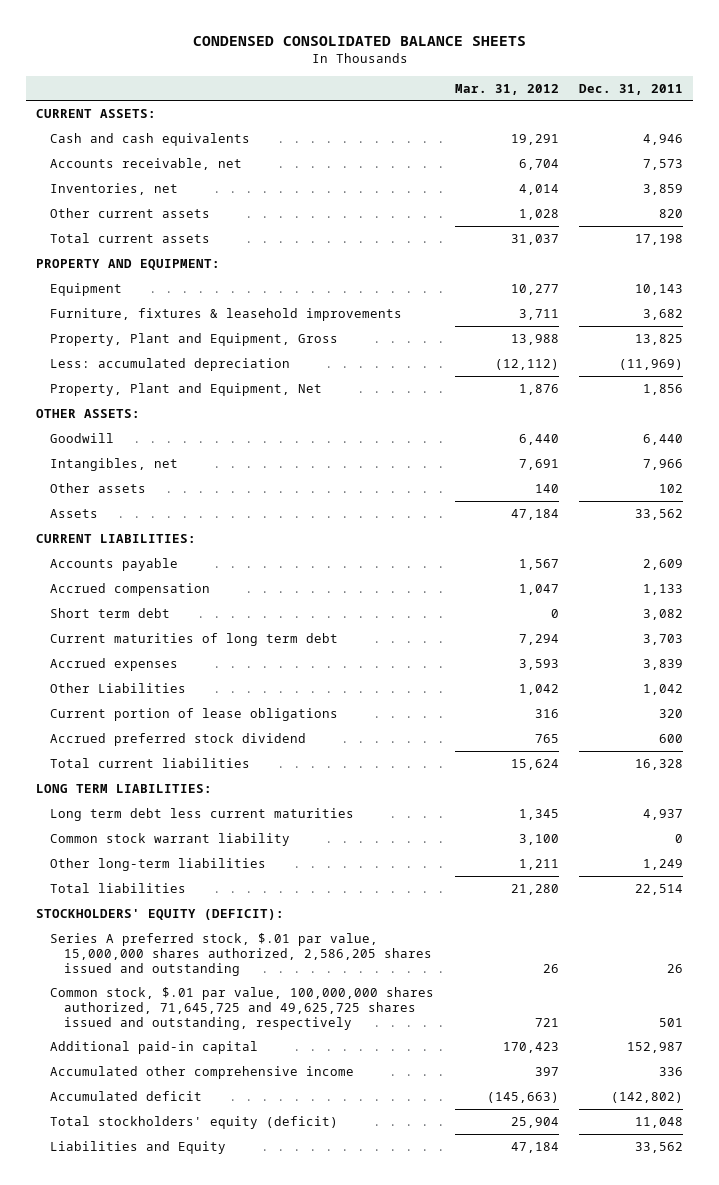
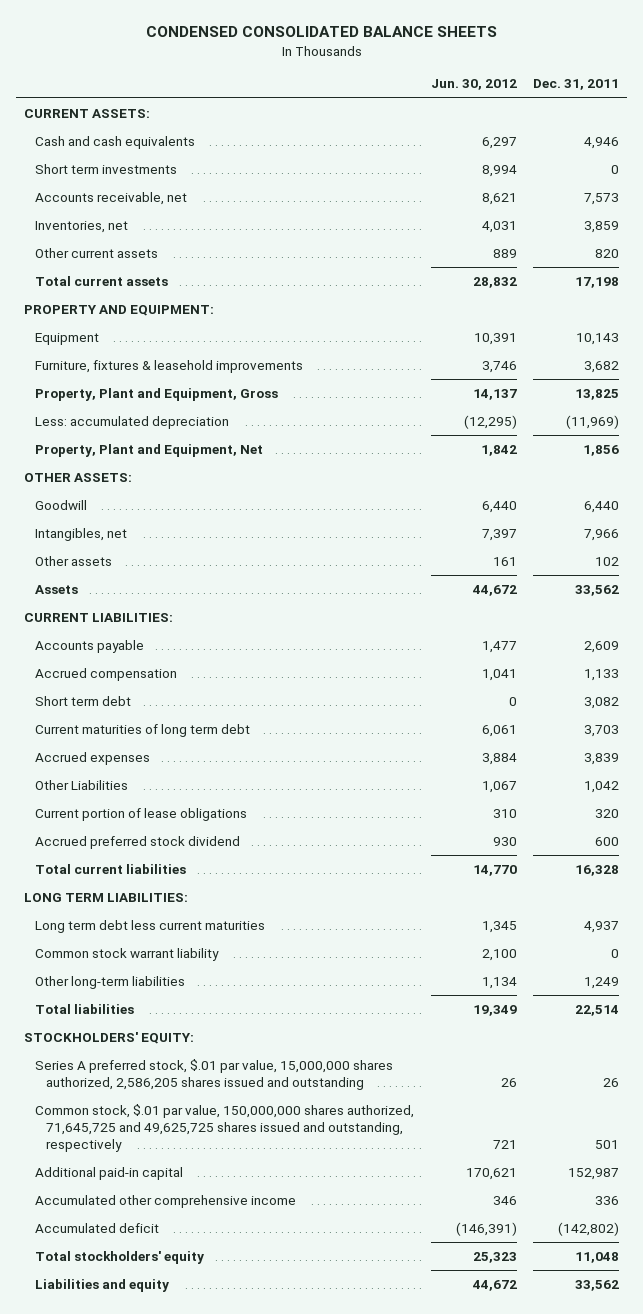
[454,83,559,95] Mar. 31, 2012 -> none
none -> [430,79,517,91] Jun. 30, 2012
none -> [35,163,178,174] Short term investments
[36,908,285,920] STOCKHOLDERS' EQUITY (DEFICIT): -> [24,1031,195,1044] STOCKHOLDERS' EQUITY:
[50,986,435,1030] Common stock, $.01 par value, 100,000,000 shares authorized, 71,645,725 and 49,625,725 shares issued and outstanding, respectively -> [35,1103,415,1153] Common stock, $.01 par value, 150,000,000 shares authorized, 71,645,725 and 49,625,725 shares issued and outstanding, respectively
[50,1115,339,1129] Total stockholders' equity (deficit) -> [35,1250,205,1264] Total stockholders' equity
[50,1140,227,1154] Liabilities and Equity -> [35,1278,170,1292] Liabilities and equity

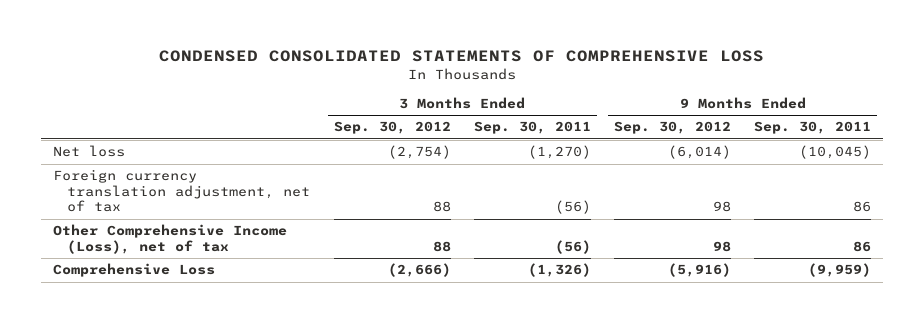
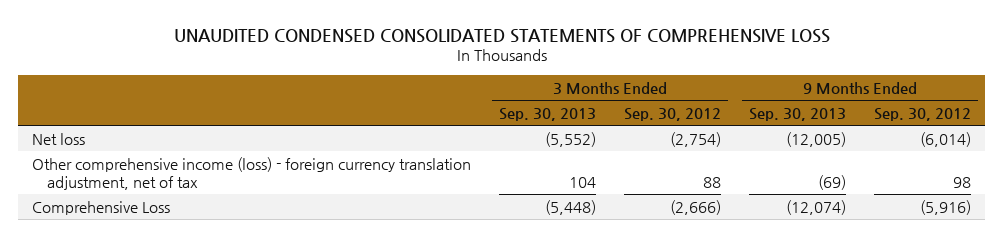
[159,50,765,63] CONDENSED CONSOLIDATED STATEMENTS OF COMPREHENSIVE LOSS -> [173,28,830,43] UNAUDITED CONDENSED CONSOLIDATED STATEMENTS OF COMPREHENSIVE LOSS
[473,121,591,135] Sep. 30, 2011 -> none
[754,121,872,135] Sep. 30, 2011 -> none
none -> [498,107,596,121] Sep. 30, 2013
none -> [749,107,847,121] Sep. 30, 2013
[52,224,287,254] Other Comprehensive Income (Loss), net of tax -> none
[52,169,311,213] Foreign currency translation adjustment, net of tax -> [31,156,471,190] Other comprehensive income (loss) - foreign currency translation adjustment, net of tax

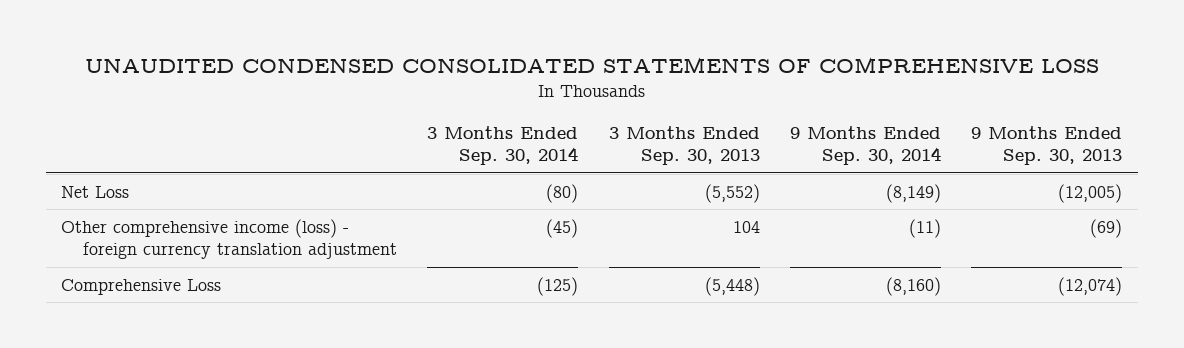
[624,107,722,121] Sep. 30, 2012 -> none
[874,107,972,121] Sep. 30, 2012 -> none
none -> [427,125,579,166] 3 Months Ended Sep. 30, 2014
none -> [790,125,942,166] 9 Months Ended Sep. 30, 2014
[31,132,85,145] Net loss -> [61,185,130,198] Net Loss
[31,156,471,190] Other comprehensive income (loss) - foreign currency translation adjustment, net of tax -> [61,218,397,260] Other comprehensive income (loss) - foreign currency translation adjustment

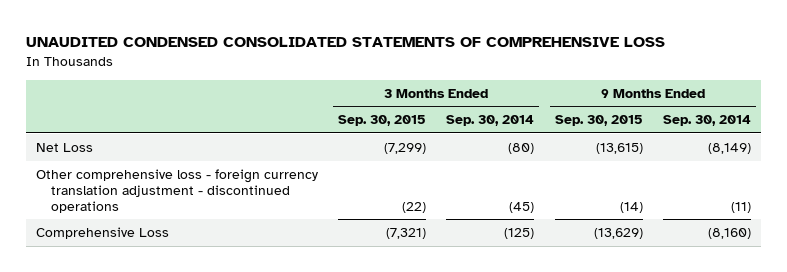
[608,125,760,166] 3 Months Ended Sep. 30, 2013 -> none
[971,125,1123,166] 9 Months Ended Sep. 30, 2013 -> none
none -> [338,115,427,127] Sep. 30, 2015
none -> [554,115,643,127] Sep. 30, 2015
[61,218,397,260] Other comprehensive income (loss) - foreign currency translation adjustment -> [35,169,318,213] Other comprehensive loss - foreign currency translation adjustment - discontinued operations

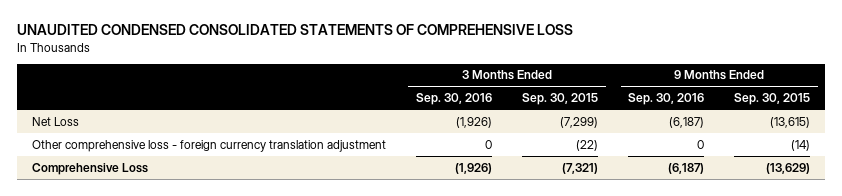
[446,115,535,127] Sep. 30, 2014 -> none
[662,115,751,127] Sep. 30, 2014 -> none
none -> [415,93,492,106] Sep. 30, 2016
none -> [628,93,705,106] Sep. 30, 2016
[35,169,318,213] Other comprehensive loss - foreign currency translation adjustment - discontinued operations -> [31,139,386,152] Other comprehensive loss - foreign currency translation adjustment

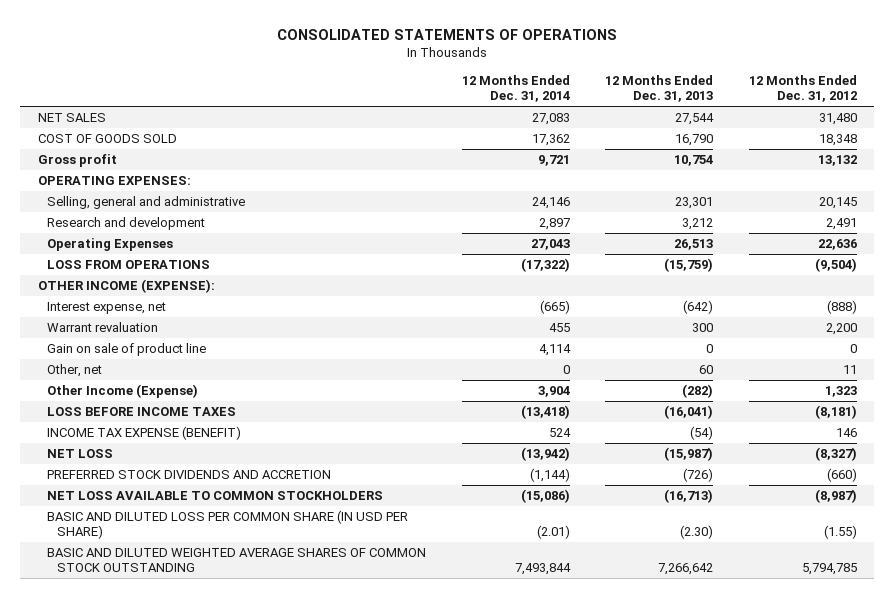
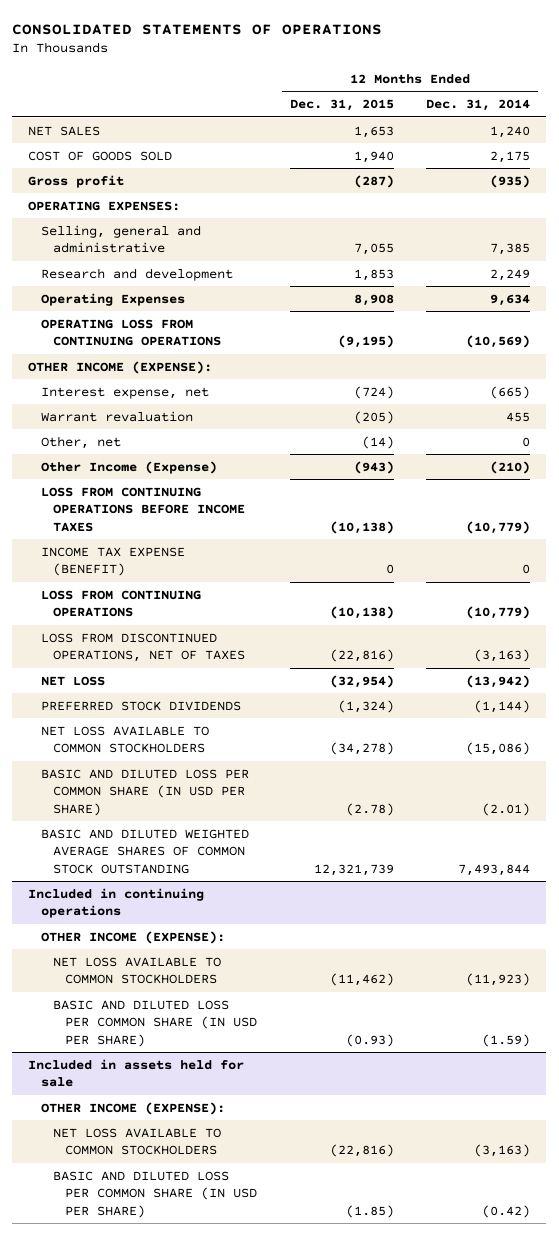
[605,75,714,103] 12 Months Ended Dec. 31, 2013 -> none
[748,75,857,103] 12 Months Ended Dec. 31, 2012 -> none
none -> [289,99,394,112] Dec. 31, 2015
[531,113,570,126] 27,083 -> [490,125,531,138] 1,240
[531,134,570,147] 17,362 -> [490,150,531,163] 2,175
[537,155,570,167] 9,721 -> [490,174,531,188] (935)
[531,197,570,210] 24,146 -> [490,243,531,256] 7,385
[538,218,570,231] 2,897 -> [490,268,531,281] 2,249
[530,239,570,251] 27,043 -> [490,293,531,306] 9,634
[47,260,211,270] LOSS FROM OPERATIONS -> [40,318,222,347] OPERATING LOSS FROM CONTINUING OPERATIONS
[520,258,570,273] (17,322) -> [466,335,531,349] (10,569)
[47,343,207,357] Gain on sale of product line -> none
[537,386,570,398] 3,904 -> [490,460,531,474] (210)
[47,407,237,417] LOSS BEFORE INCOME TAXES -> [40,486,246,532] LOSS FROM CONTINUING OPERATIONS BEFORE INCOME TAXES
[520,405,570,420] (13,418) -> [466,520,531,534] (10,779)
[548,428,571,438] 524 -> [522,564,531,575] 0
none -> [40,589,201,618] LOSS FROM CONTINUING OPERATIONS
none -> [40,632,246,663] LOSS FROM DISCONTINUED OPERATIONS, NET OF TAXES
[47,470,332,480] PREFERRED STOCK DIVIDENDS AND ACCRETION -> [40,700,241,711] PREFERRED STOCK DIVIDENDS
none -> [28,887,205,919] Included in continuing operations
none -> [40,930,225,944] OTHER INCOME (EXPENSE):
none -> [53,956,222,985] NET LOSS AVAILABLE TO COMMON STOCKHOLDERS
none -> [53,999,258,1047] BASIC AND DILUTED LOSS PER COMMON SHARE (IN USD PER SHARE)
none -> [28,1058,245,1088] Included in assets held for sale
none -> [40,1101,225,1115] OTHER INCOME (EXPENSE):
none -> [53,1127,222,1156] NET LOSS AVAILABLE TO COMMON STOCKHOLDERS
none -> [53,1170,258,1218] BASIC AND DILUTED LOSS PER COMMON SHARE (IN USD PER SHARE)

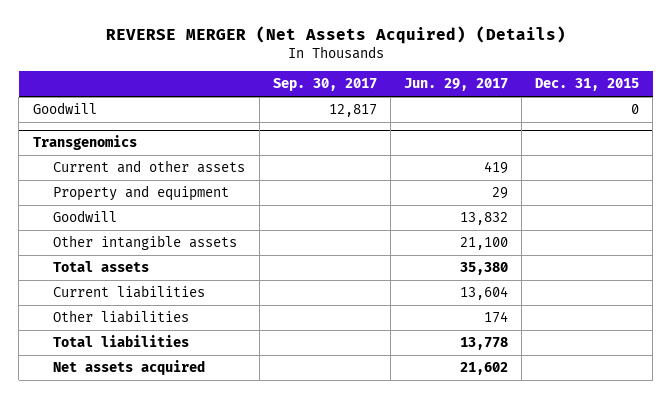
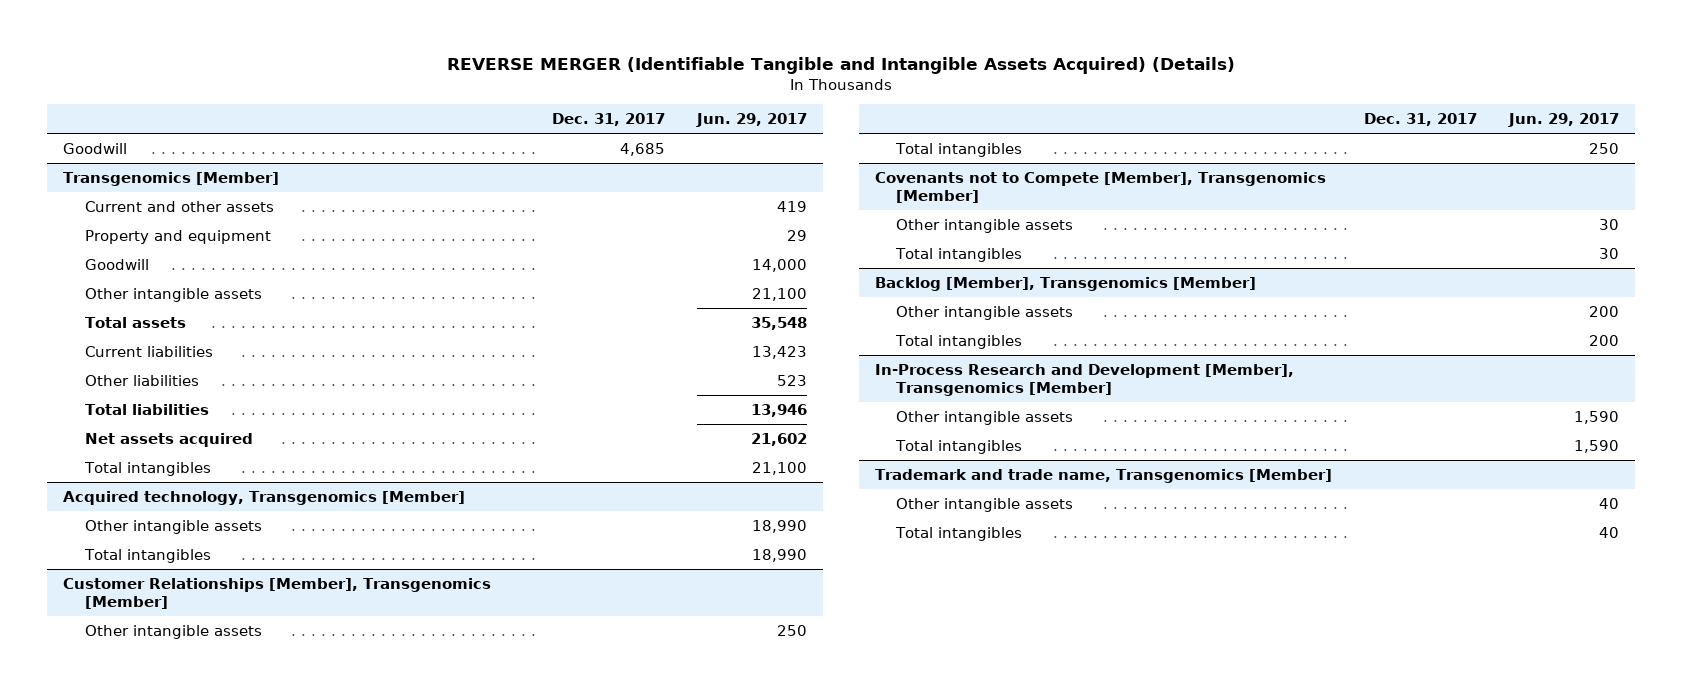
[105,25,566,44] REVERSE MERGER (Net Assets Acquired) (Details) -> [447,56,1236,74] REVERSE MERGER (Identifiable Tangible and Intangible Assets Acquired) (Details)
[272,78,377,92] Sep. 30, 2017 -> none
[535,78,640,92] Dec. 31, 2015 -> none
none -> [552,112,666,126] Dec. 31, 2017
[32,135,137,151] Transgenomics -> [63,171,280,186] Transgenomics [Member]
[460,212,509,226] 13,832 -> [752,258,808,272] 14,000
[460,262,509,276] 35,380 -> [751,316,808,330] 35,548
[460,286,509,301] 13,604 -> [752,345,808,359] 13,423
[484,311,509,324] 174 -> [777,374,808,386] 523
[460,337,509,351] 13,778 -> [751,403,808,417] 13,946
none -> [83,461,211,476] Total intangibles
none -> [63,490,466,505] Acquired technology, Transgenomics [Member]
none -> [84,519,262,534] Other intangible assets
none -> [83,548,211,563] Total intangibles
none -> [63,577,492,609] Customer Relationships [Member], Transgenomics [Member]
none -> [84,624,262,639] Other intangible assets
none -> [895,142,1023,157] Total intangibles
none -> [875,171,1327,203] Covenants not to Compete [Member], Transgenomics [Member]
none -> [896,218,1074,233] Other intangible assets
none -> [895,247,1023,262] Total intangibles
none -> [875,276,1257,291] Backlog [Member], Transgenomics [Member]
none -> [896,305,1074,320] Other intangible assets
none -> [895,334,1023,349] Total intangibles
none -> [875,363,1295,396] In-Process Research and Development [Member], Transgenomics [Member]
none -> [896,410,1074,425] Other intangible assets
none -> [895,439,1023,454] Total intangibles
none -> [875,468,1333,483] Trademark and trade name, Transgenomics [Member]
none -> [896,497,1074,512] Other intangible assets
none -> [895,526,1023,541] Total intangibles

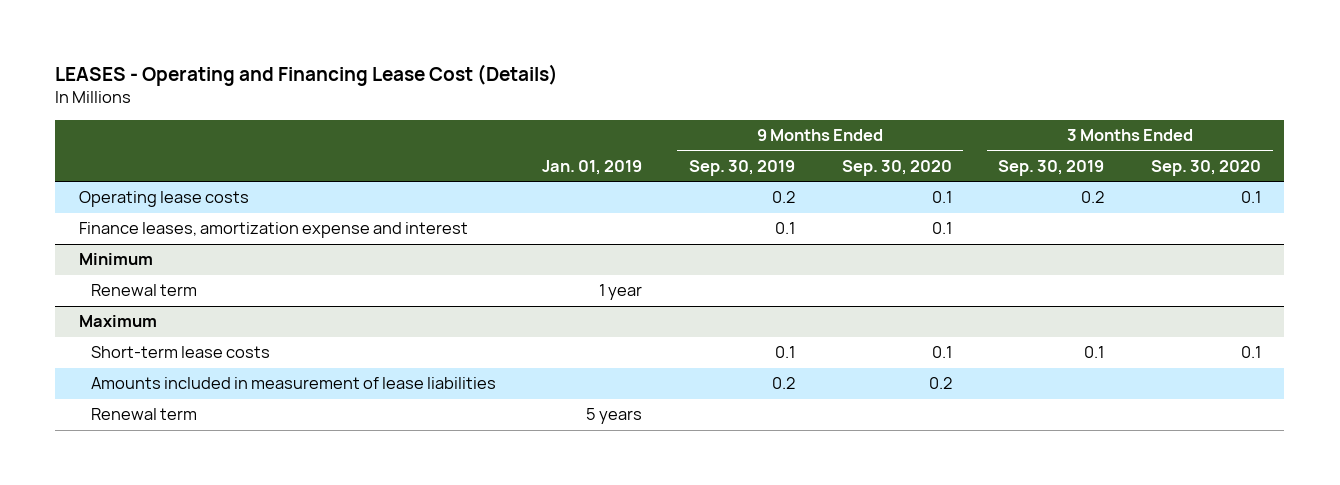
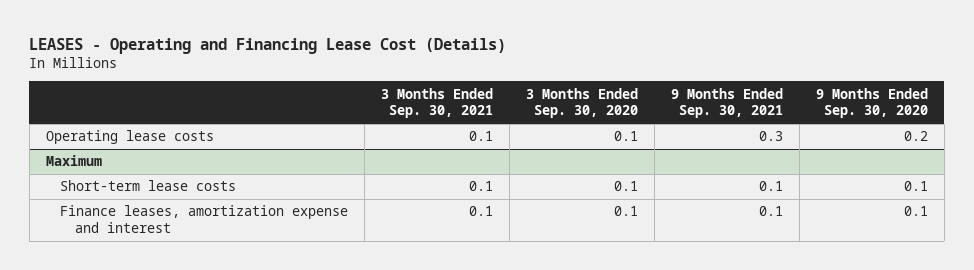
[542,159,643,175] Jan. 01, 2019 -> none
[689,159,796,176] Sep. 30, 2019 -> none
[998,159,1105,176] Sep. 30, 2019 -> none
none -> [381,87,494,119] 3 Months Ended Sep. 30, 2021
none -> [671,87,784,119] 9 Months Ended Sep. 30, 2021
[78,222,468,239] Finance leases, amortization expense and interest -> none
[78,253,153,266] Minimum -> none
[90,284,197,297] Renewal term -> none
[931,191,952,204] 0.1 -> [904,131,929,142] 0.2
[90,377,496,390] Amounts included in measurement of lease liabilities -> none
[90,408,197,421] Renewal term -> none
none -> [60,205,349,234] Finance leases, amortization expense and interest

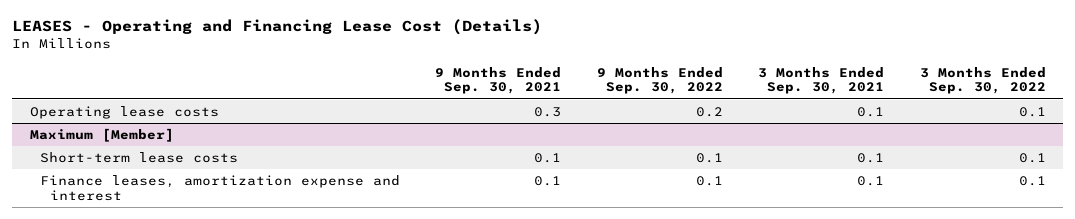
[526,87,639,119] 3 Months Ended Sep. 30, 2020 -> none
[816,87,929,119] 9 Months Ended Sep. 30, 2020 -> none
none -> [596,66,723,95] 9 Months Ended Sep. 30, 2022
none -> [919,66,1046,95] 3 Months Ended Sep. 30, 2022
[45,155,102,167] Maximum -> [29,127,174,142] Maximum [Member]

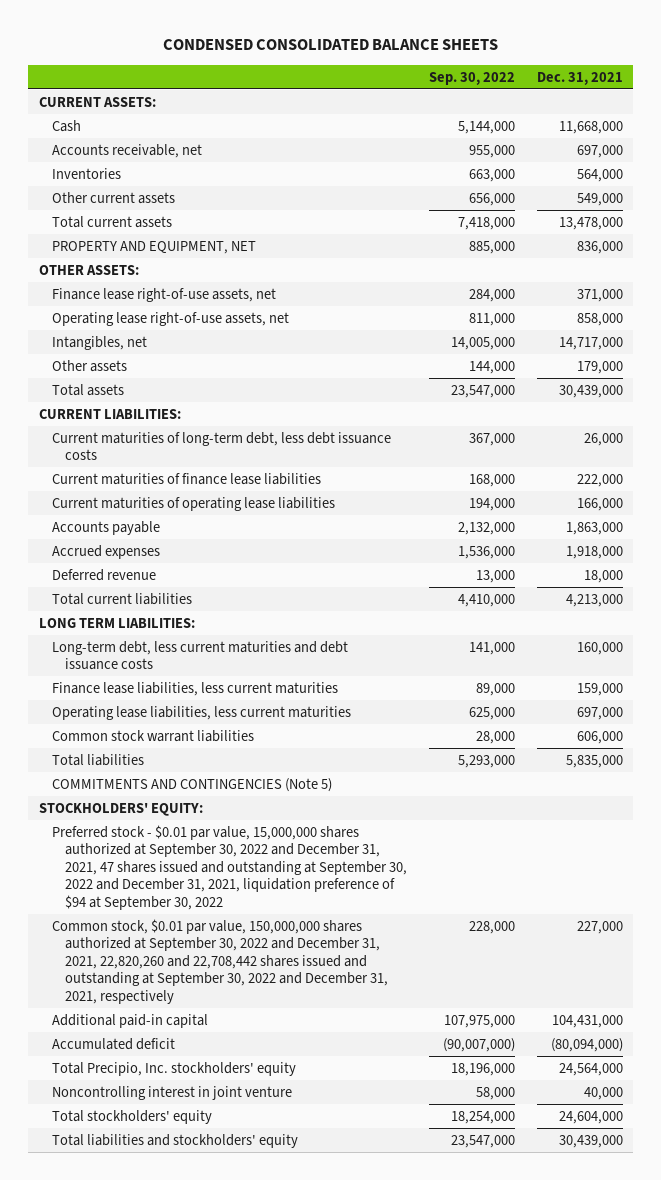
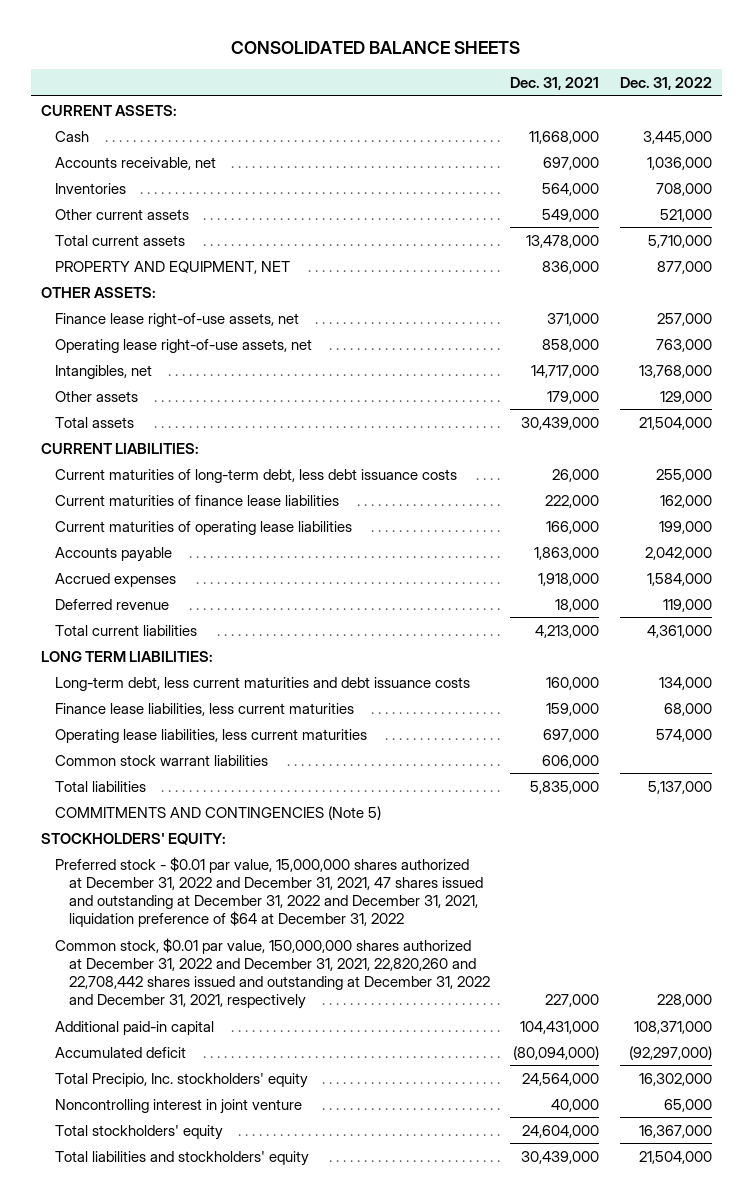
[162,39,498,51] CONDENSED CONSOLIDATED BALANCE SHEETS -> [231,41,521,55] CONSOLIDATED BALANCE SHEETS
[428,71,515,85] Sep. 30, 2022 -> none
none -> [619,76,712,90] Dec. 31, 2022
[51,824,408,911] Preferred stock - $0.01 par value, 15,000,000 shares authorized at September 30, 2022 and December 31, 2021, 47 shares issued and outstanding at September 30, 2022 and December 31, 2021, liquidation preference of $94 at September 30, 2022 -> [54,856,484,927] Preferred stock - $0.01 par value, 15,000,000 shares authorized at December 31, 2022 and December 31, 2021, 47 shares issued and outstanding at December 31, 2022 and December 31, 2021, liquidation preference of $64 at December 31, 2022
[51,918,389,1005] Common stock, $0.01 par value, 150,000,000 shares authorized at September 30, 2022 and December 31, 2021, 22,820,260 and 22,708,442 shares issued and outstanding at September 30, 2022 and December 31, 2021, respectively -> [54,937,491,1009] Common stock, $0.01 par value, 150,000,000 shares authorized at December 31, 2022 and December 31, 2021, 22,820,260 and 22,708,442 shares issued and outstanding at December 31, 2022 and December 31, 2021, respectively

